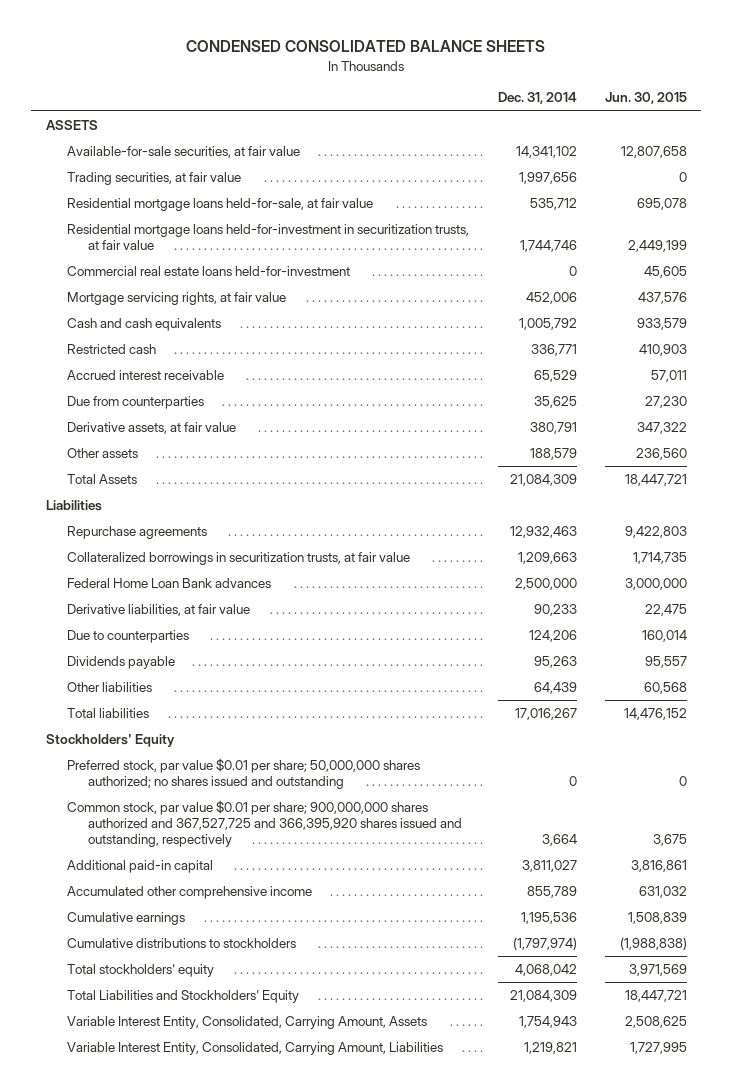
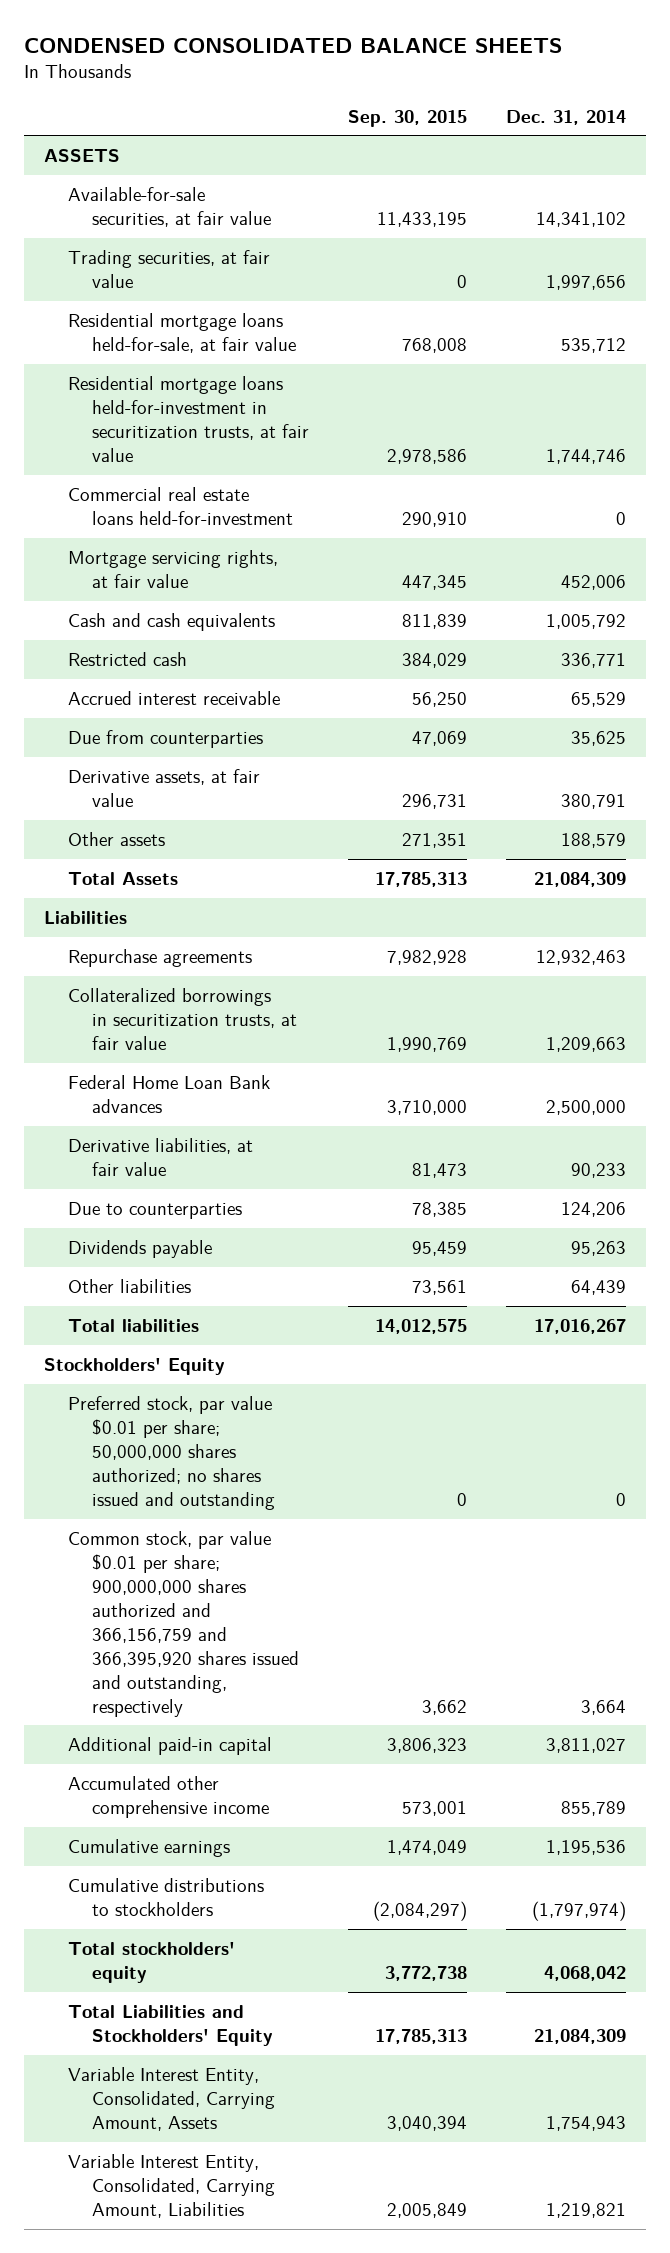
[605,92,688,105] Jun. 30, 2015 -> none
none -> [348,109,468,127] Sep. 30, 2015
[67,800,463,847] Common stock, par value $0.01 per share; 900,000,000 shares authorized and 367,527,725 and 366,395,920 shares issued and outstanding, respectively -> [68,1530,300,1717] Common stock, par value $0.01 per share; 900,000,000 shares authorized and 366,156,759 and 366,395,920 shares issued and outstanding, respectively

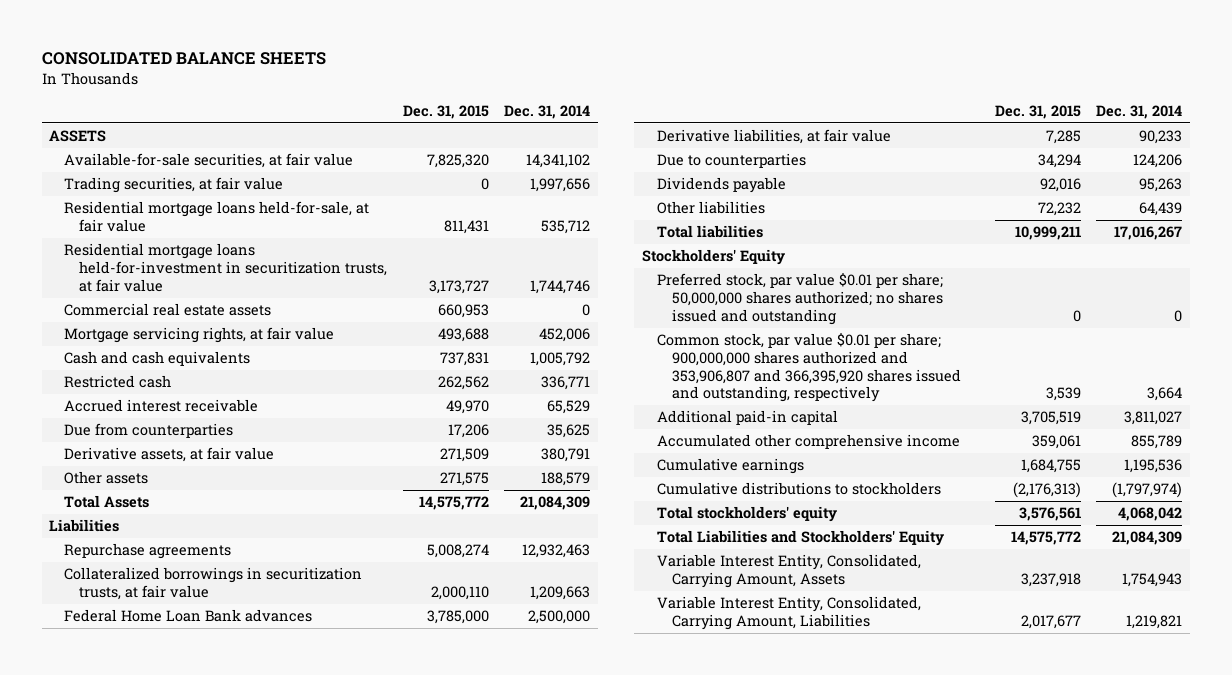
[24,38,563,54] CONDENSED CONSOLIDATED BALANCE SHEETS -> [41,52,326,66] CONSOLIDATED BALANCE SHEETS
[348,109,468,127] Sep. 30, 2015 -> none
none -> [402,104,489,119] Dec. 31, 2015
[68,486,294,525] Commercial real estate loans held-for-investment -> [64,303,272,317] Commercial real estate assets
[68,1530,300,1717] Common stock, par value $0.01 per share; 900,000,000 shares authorized and 366,156,759 and 366,395,920 shares issued and outstanding, respectively -> [656,333,961,403] Common stock, par value $0.01 per share; 900,000,000 shares authorized and 353,906,807 and 366,395,920 shares issued and outstanding, respectively

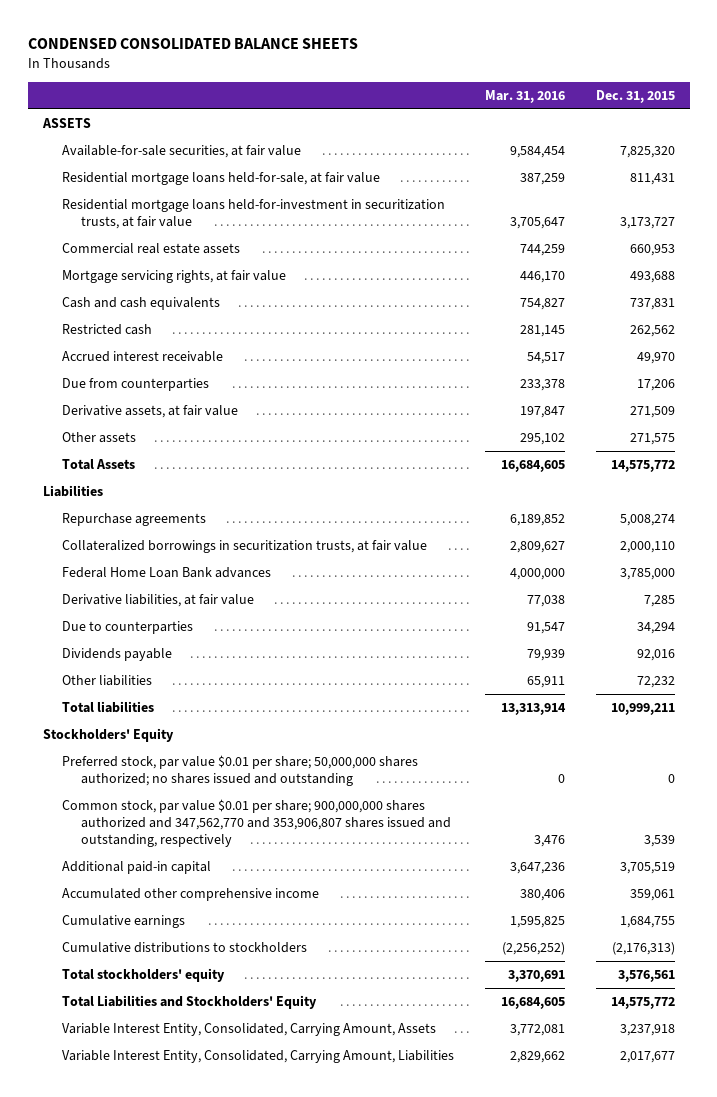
[41,52,326,66] CONSOLIDATED BALANCE SHEETS -> [27,38,358,50] CONDENSED CONSOLIDATED BALANCE SHEETS
[504,104,591,119] Dec. 31, 2014 -> none
none -> [484,89,565,103] Mar. 31, 2016
[64,177,284,194] Trading securities, at fair value -> none
[656,333,961,403] Common stock, par value $0.01 per share; 900,000,000 shares authorized and 353,906,807 and 366,395,920 shares issued and outstanding, respectively -> [61,799,451,848] Common stock, par value $0.01 per share; 900,000,000 shares authorized and 347,562,770 and 353,906,807 shares issued and outstanding, respectively

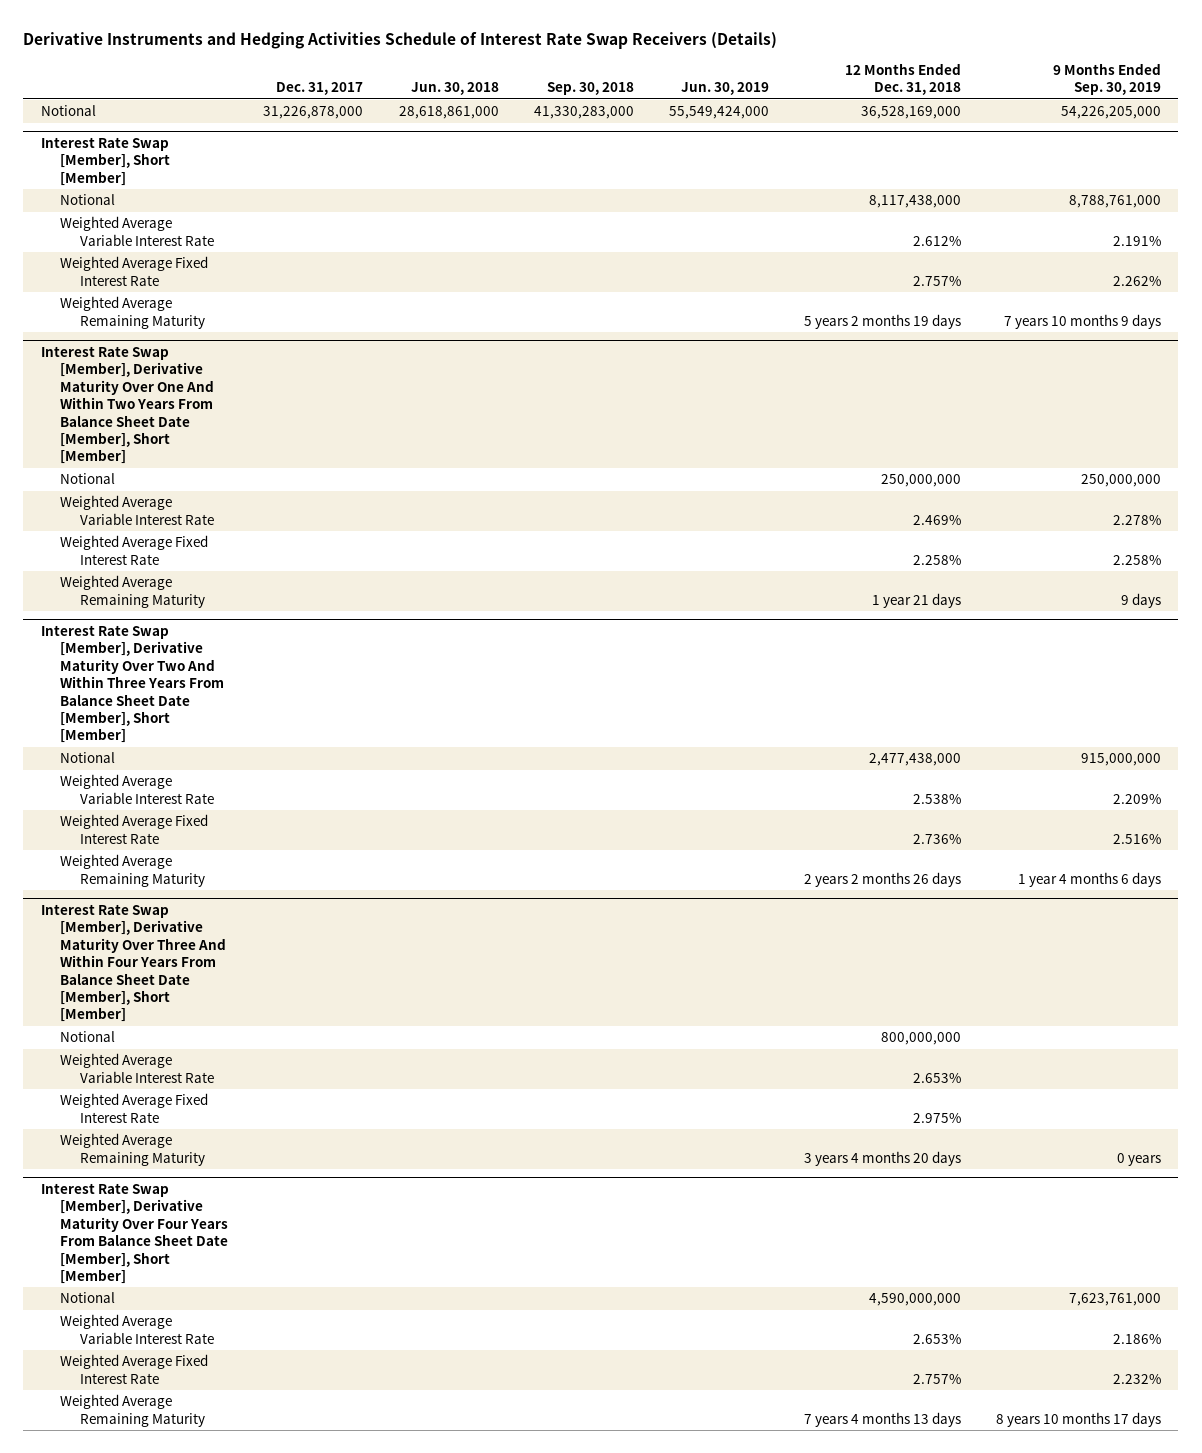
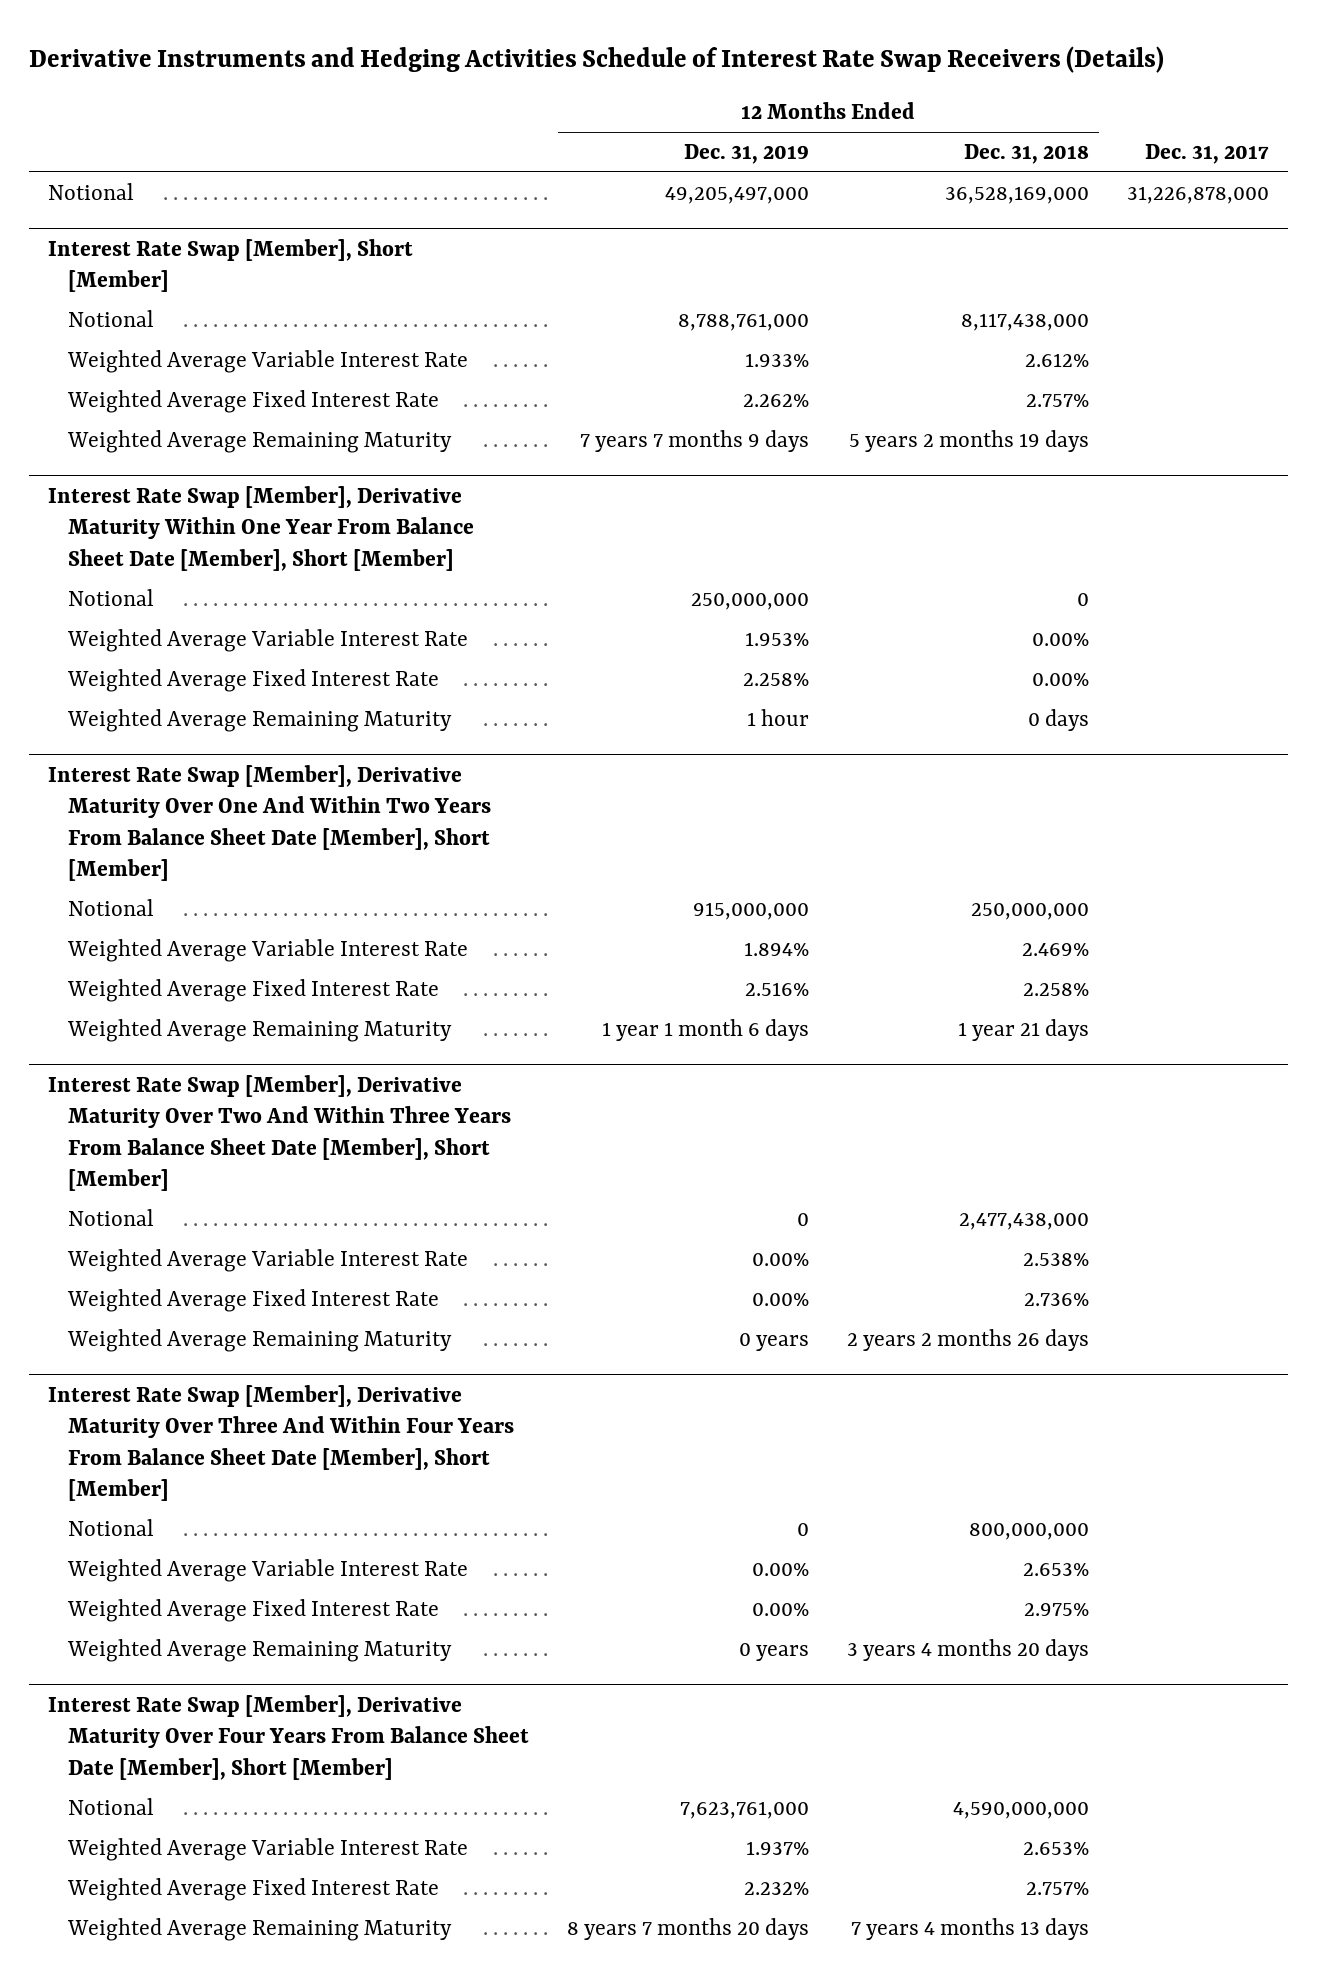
[410,82,499,96] Jun. 30, 2018 -> none
[546,82,634,96] Sep. 30, 2018 -> none
[680,82,769,96] Jun. 30, 2019 -> none
[1052,62,1161,96] 9 Months Ended Sep. 30, 2019 -> none
none -> [684,144,810,165] Dec. 31, 2019
none -> [48,485,475,571] Interest Rate Swap [Member], Derivative Maturity Within One Year From Balance Sheet Date [Member], Short [Member]
none -> [68,589,155,607] Notional
none -> [67,629,469,653] Weighted Average Variable Interest Rate
none -> [67,669,440,693] Weighted Average Fixed Interest Rate
none -> [67,709,453,733] Weighted Average Remaining Maturity

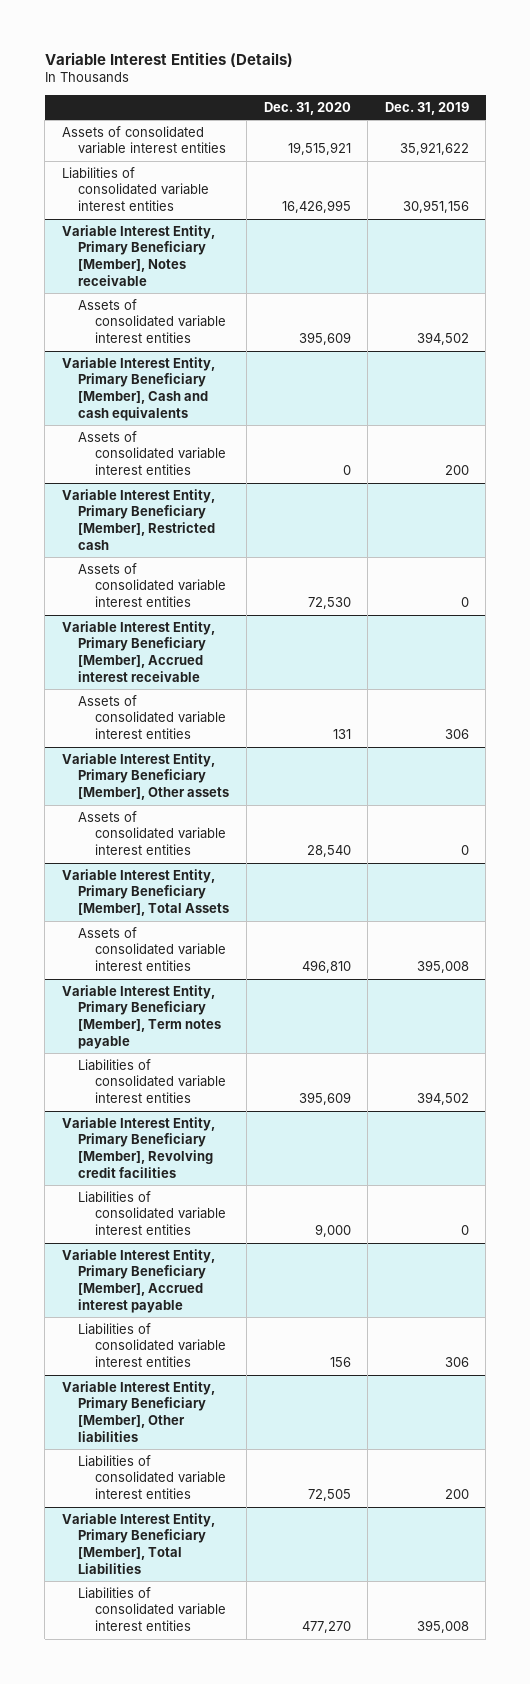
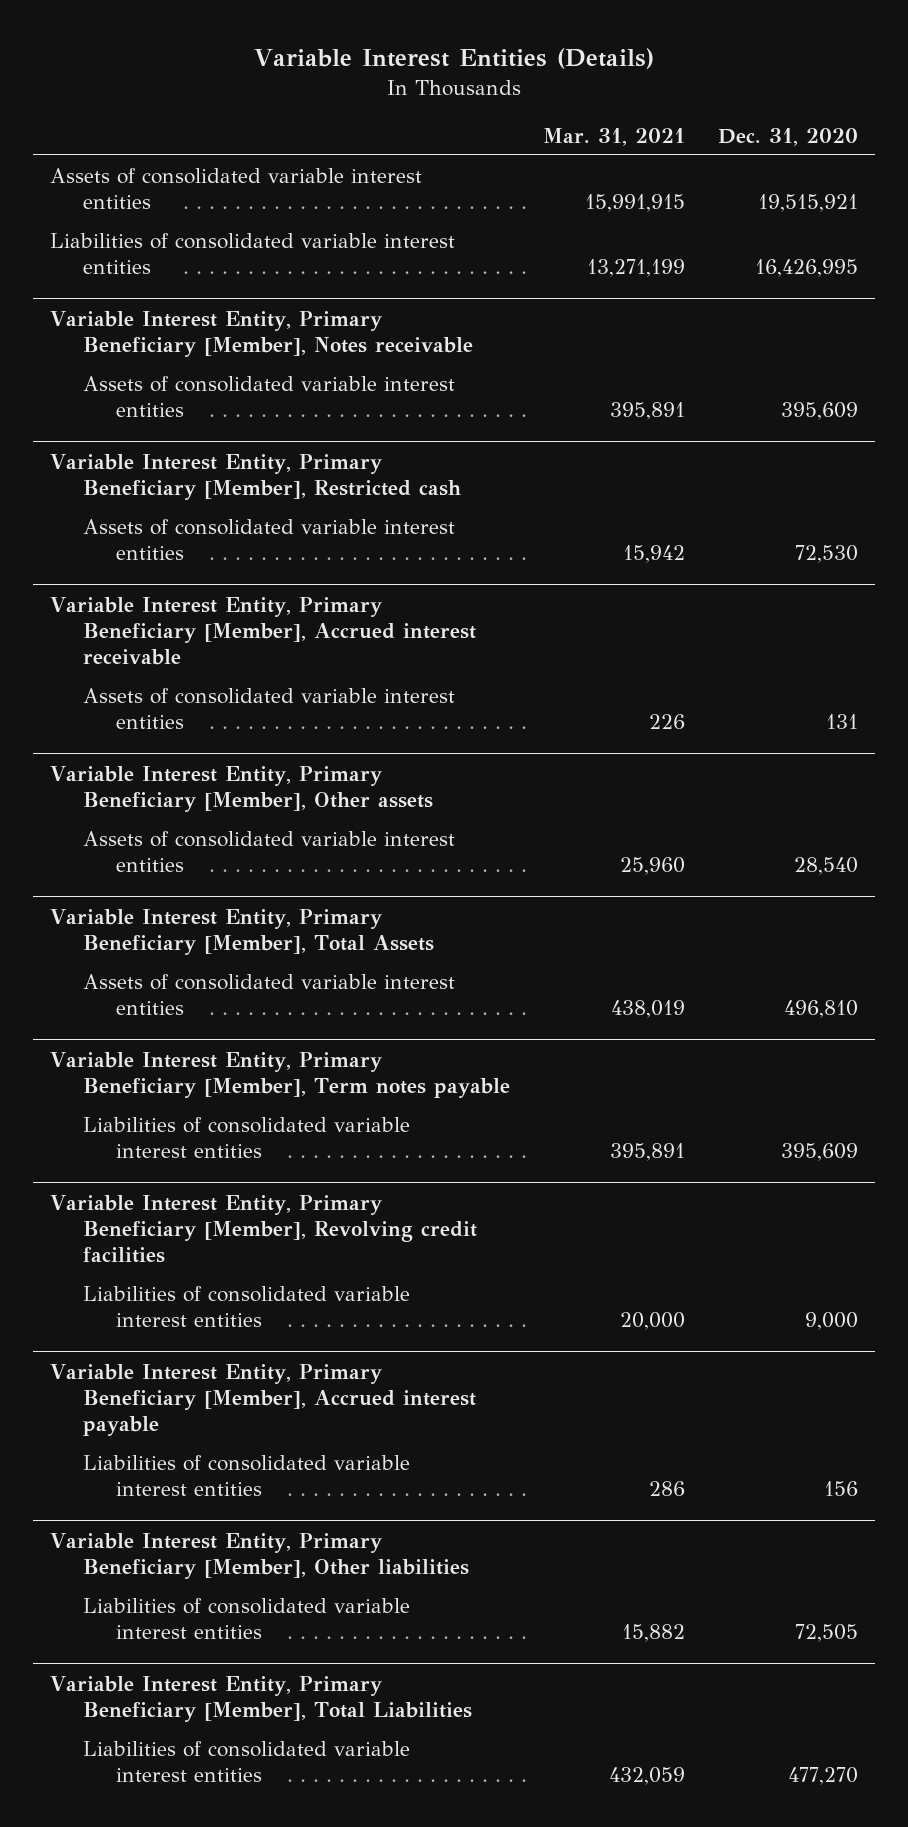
[384,101,469,115] Dec. 31, 2019 -> none
none -> [543,127,686,146] Mar. 31, 2021
[61,356,215,421] Variable Interest Entity, Primary Beneficiary [Member], Cash and cash equivalents -> none
[78,430,227,476] Assets of consolidated variable interest entities -> none

